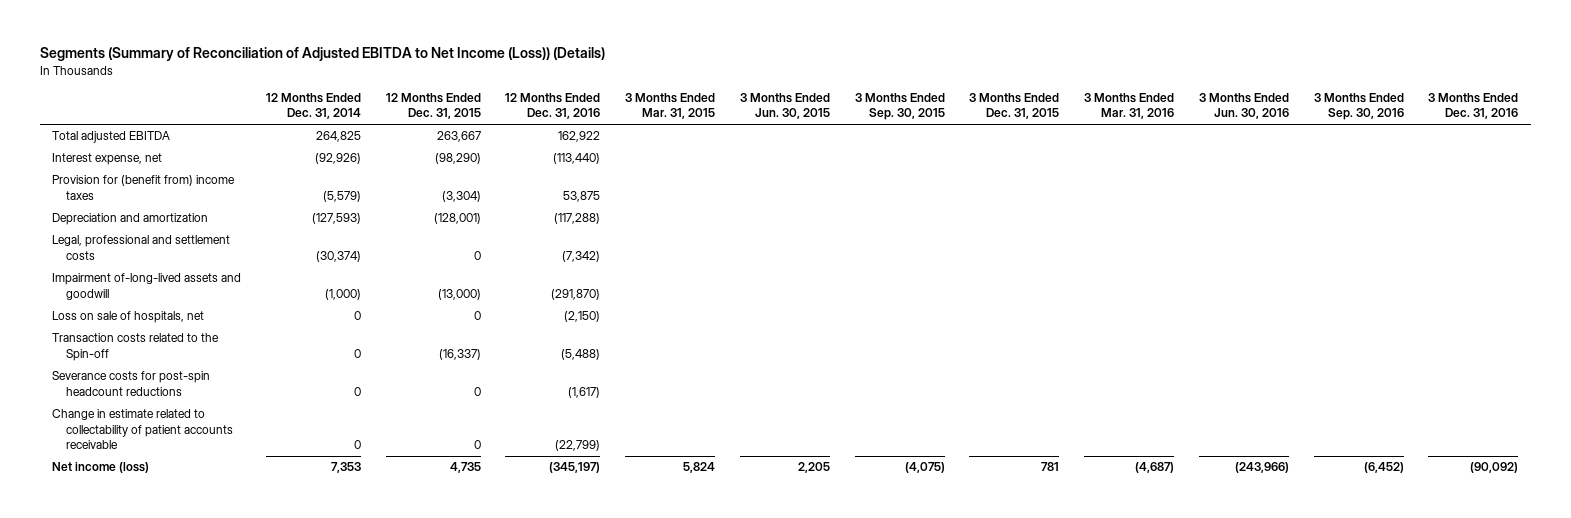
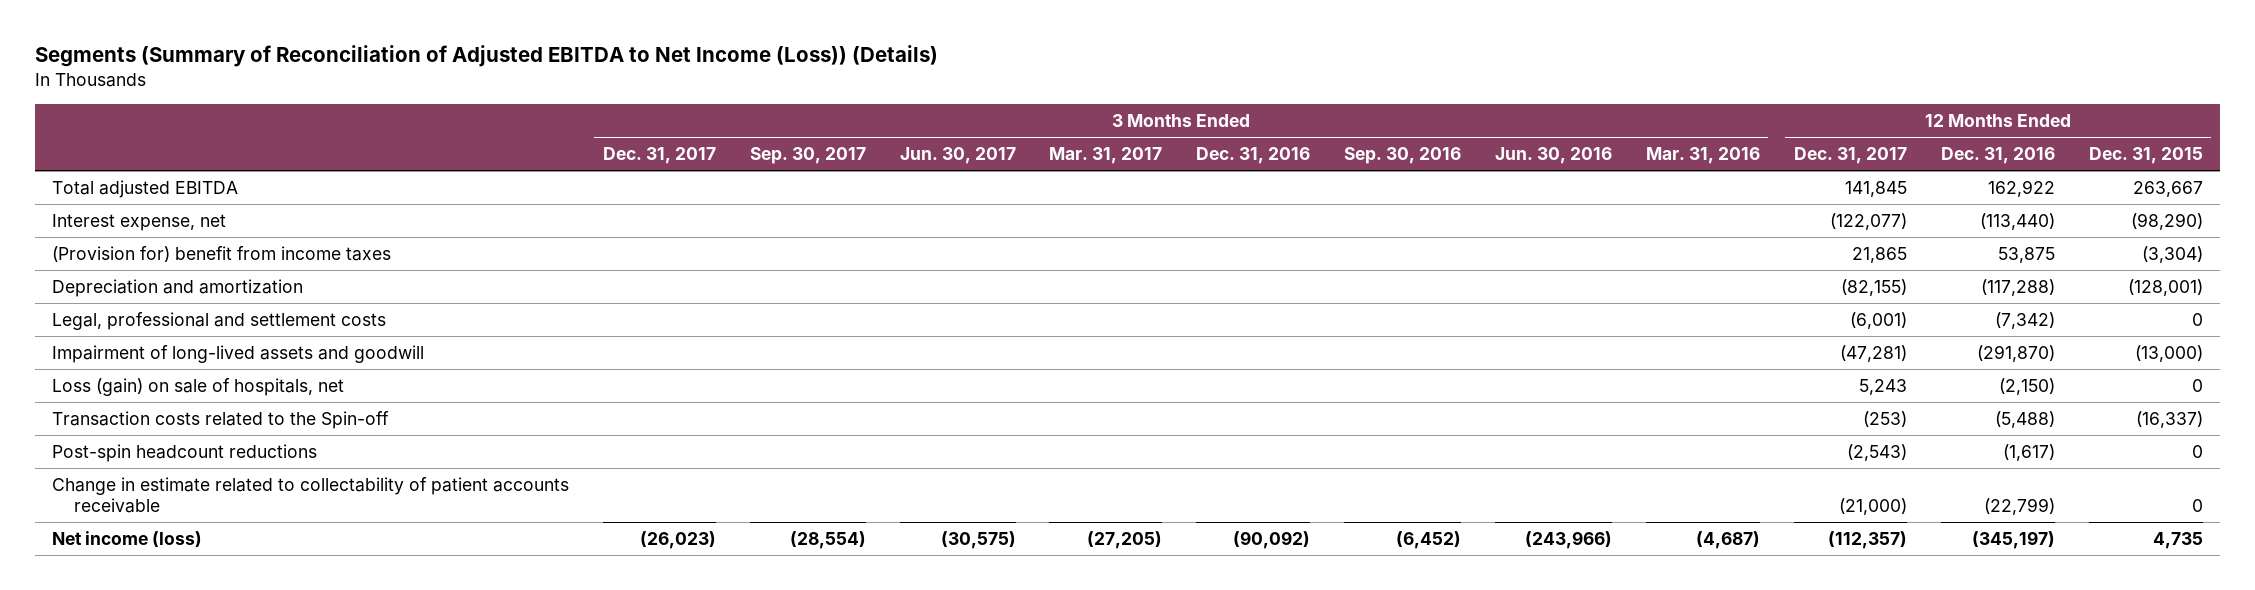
[265,92,361,120] 12 Months Ended Dec. 31, 2014 -> none
[625,92,716,120] 3 Months Ended Mar. 31, 2015 -> none
[739,92,830,120] 3 Months Ended Jun. 30, 2015 -> none
[854,92,945,121] 3 Months Ended Sep. 30, 2015 -> none
[969,92,1060,120] 3 Months Ended Dec. 31, 2015 -> none
none -> [602,147,716,165] Dec. 31, 2017
none -> [749,147,866,165] Sep. 30, 2017
none -> [899,147,1016,165] Jun. 30, 2017
none -> [1049,147,1163,165] Mar. 31, 2017
none -> [1793,147,1907,165] Dec. 31, 2017
[52,175,236,200] Provision for (benefit from) income taxes -> [51,246,391,263] (Provision for) benefit from income taxes
[52,273,242,300] Impairment of-long-lived assets and goodwill -> [51,345,424,364] Impairment of long-lived assets and goodwill
[52,311,205,324] Loss on sale of hospitals, net -> [51,378,344,397] Loss (gain) on sale of hospitals, net
[52,371,211,396] Severance costs for post-spin headcount reductions -> [51,444,317,463] Post-spin headcount reductions

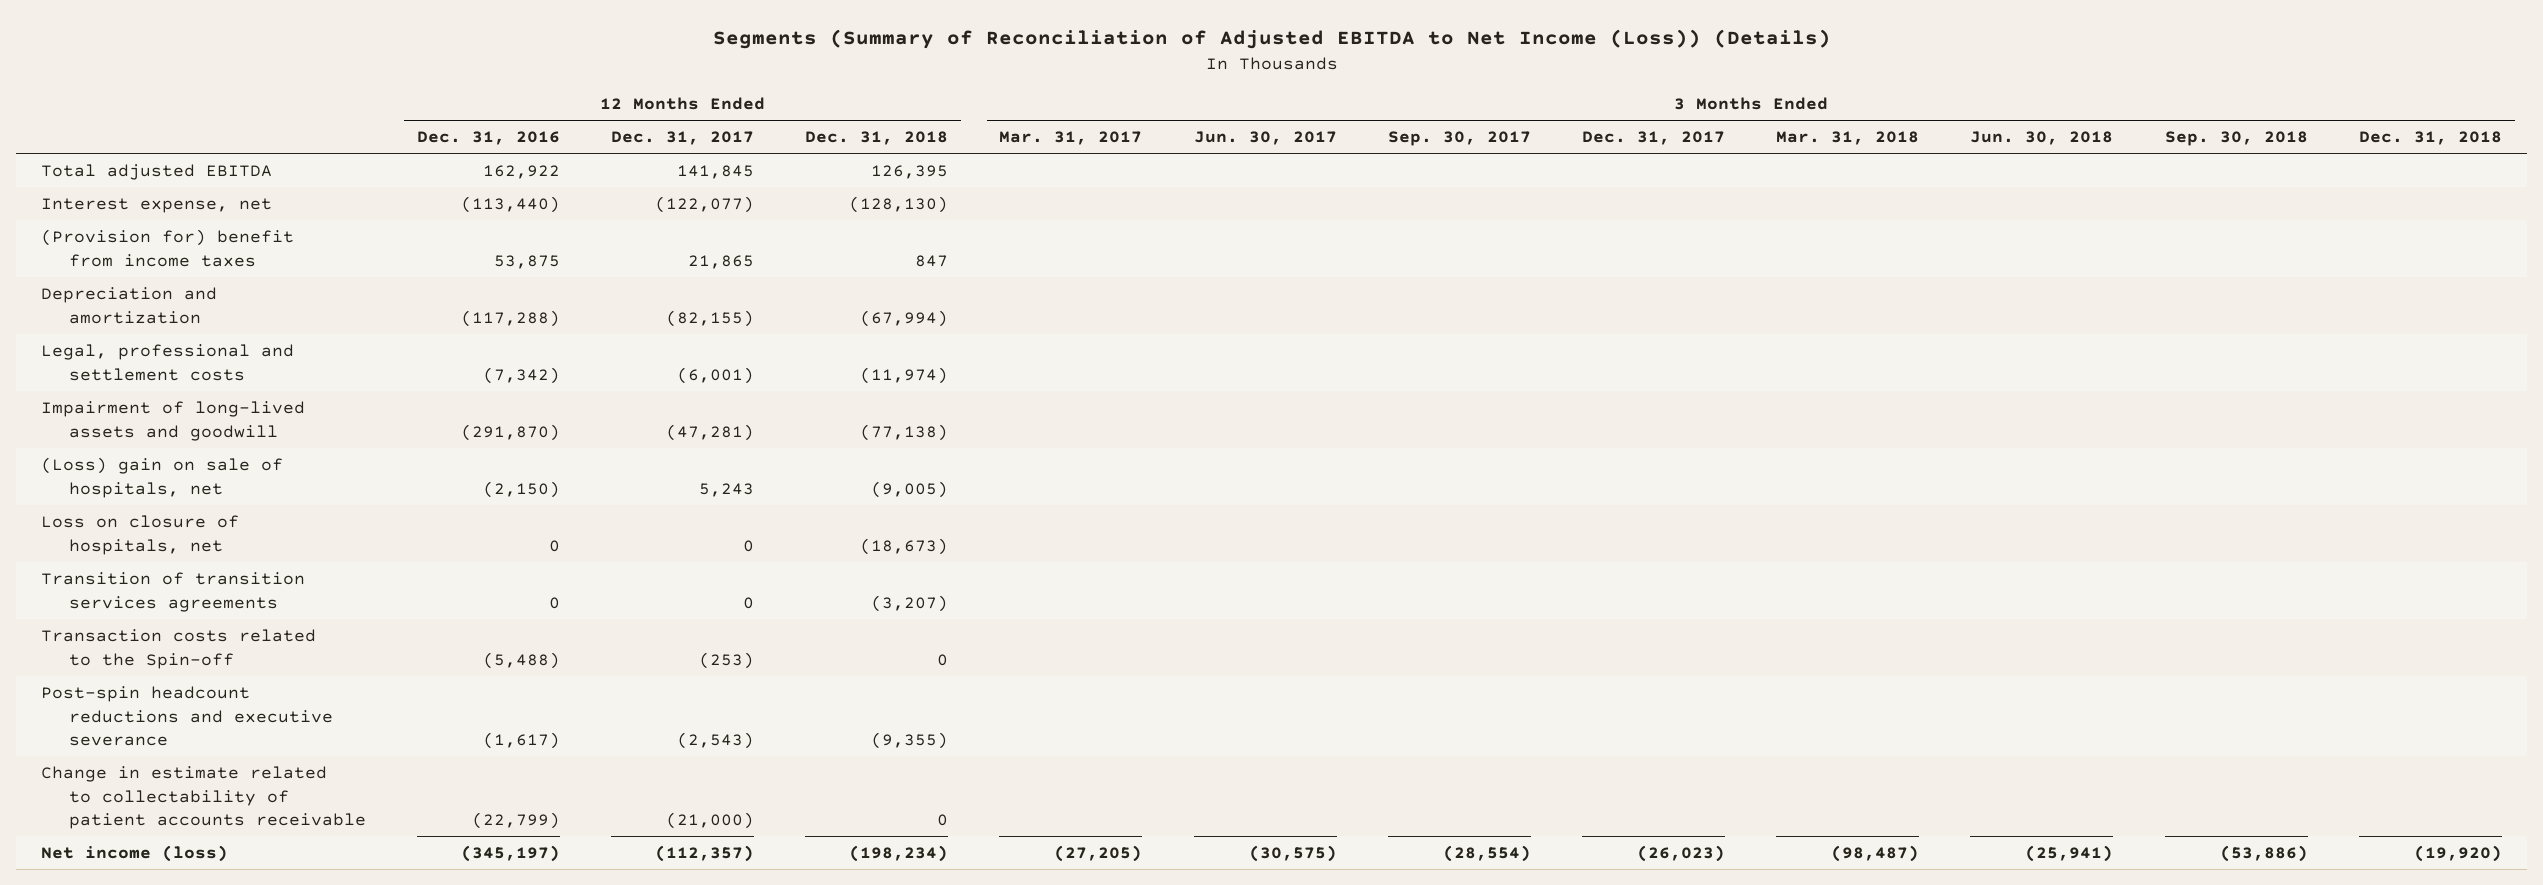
[1196,147,1311,165] Dec. 31, 2016 -> none
[1344,147,1462,165] Sep. 30, 2016 -> none
[1495,147,1613,165] Jun. 30, 2016 -> none
[1645,147,1760,165] Mar. 31, 2016 -> none
[2088,147,2203,165] Dec. 31, 2015 -> none
none -> [805,131,949,146] Dec. 31, 2018
none -> [1776,131,1920,146] Mar. 31, 2018
none -> [1970,131,2114,146] Jun. 30, 2018
none -> [2164,131,2308,147] Sep. 30, 2018
none -> [2358,131,2502,146] Dec. 31, 2018
[51,378,344,397] Loss (gain) on sale of hospitals, net -> [41,457,284,498] (Loss) gain on sale of hospitals, net
none -> [41,515,240,555] Loss on closure of hospitals, net
none -> [41,572,306,612] Transition of transition services agreements
[51,444,317,463] Post-spin headcount reductions -> [41,686,333,747] Post-spin headcount reductions and executive severance

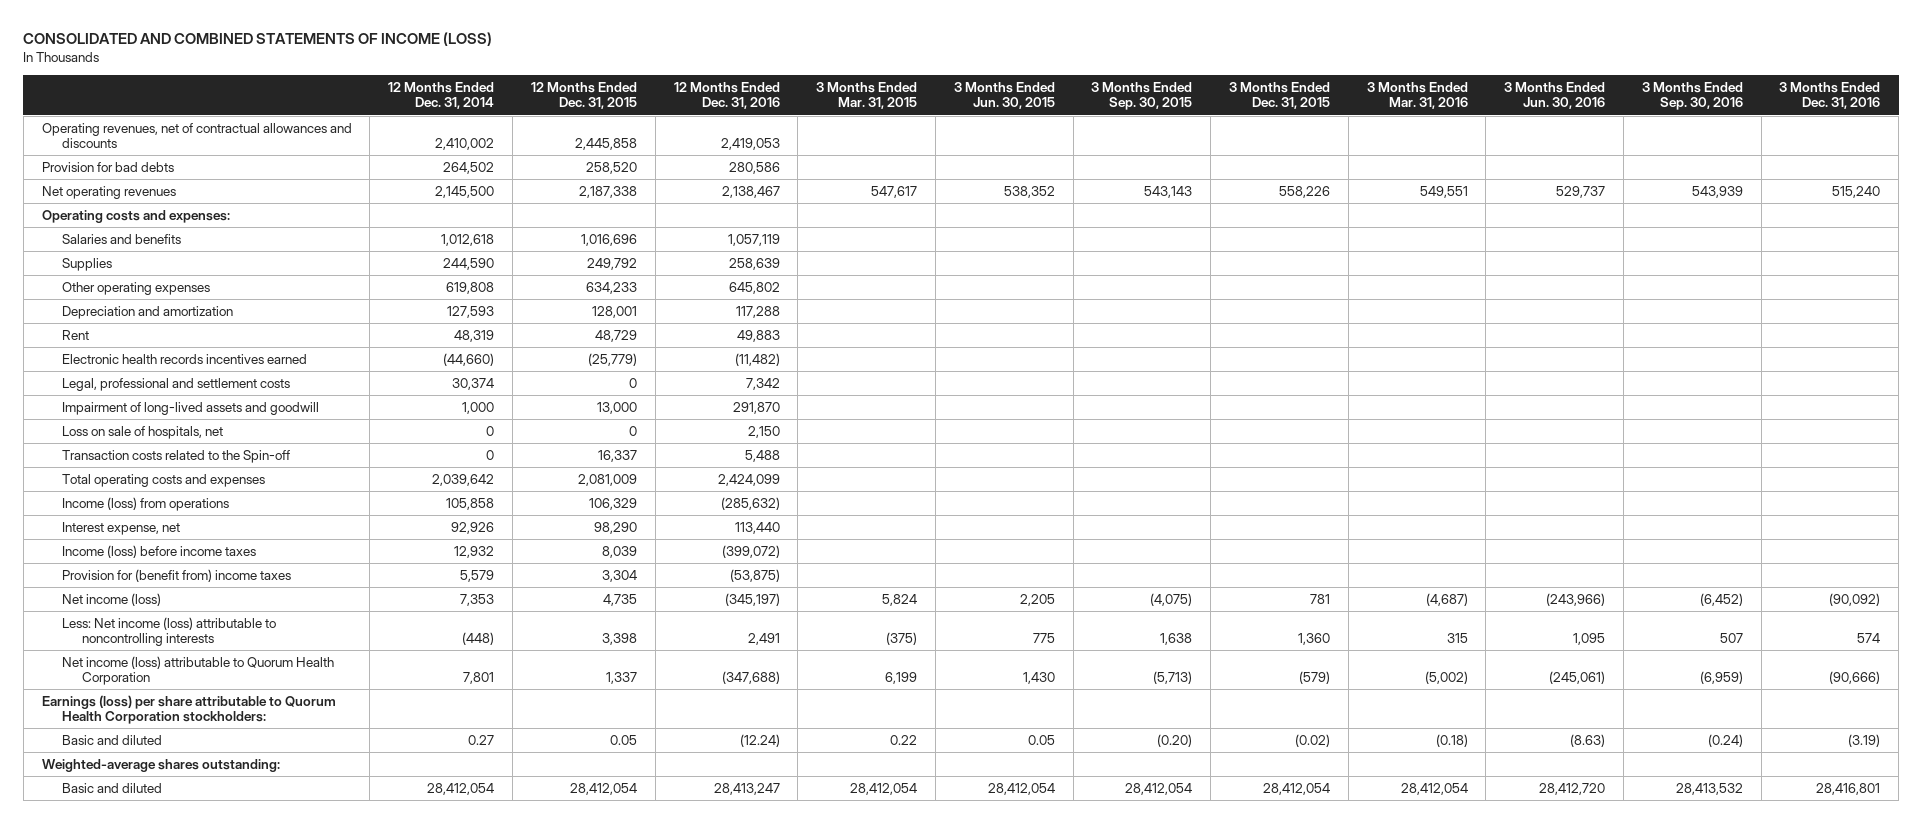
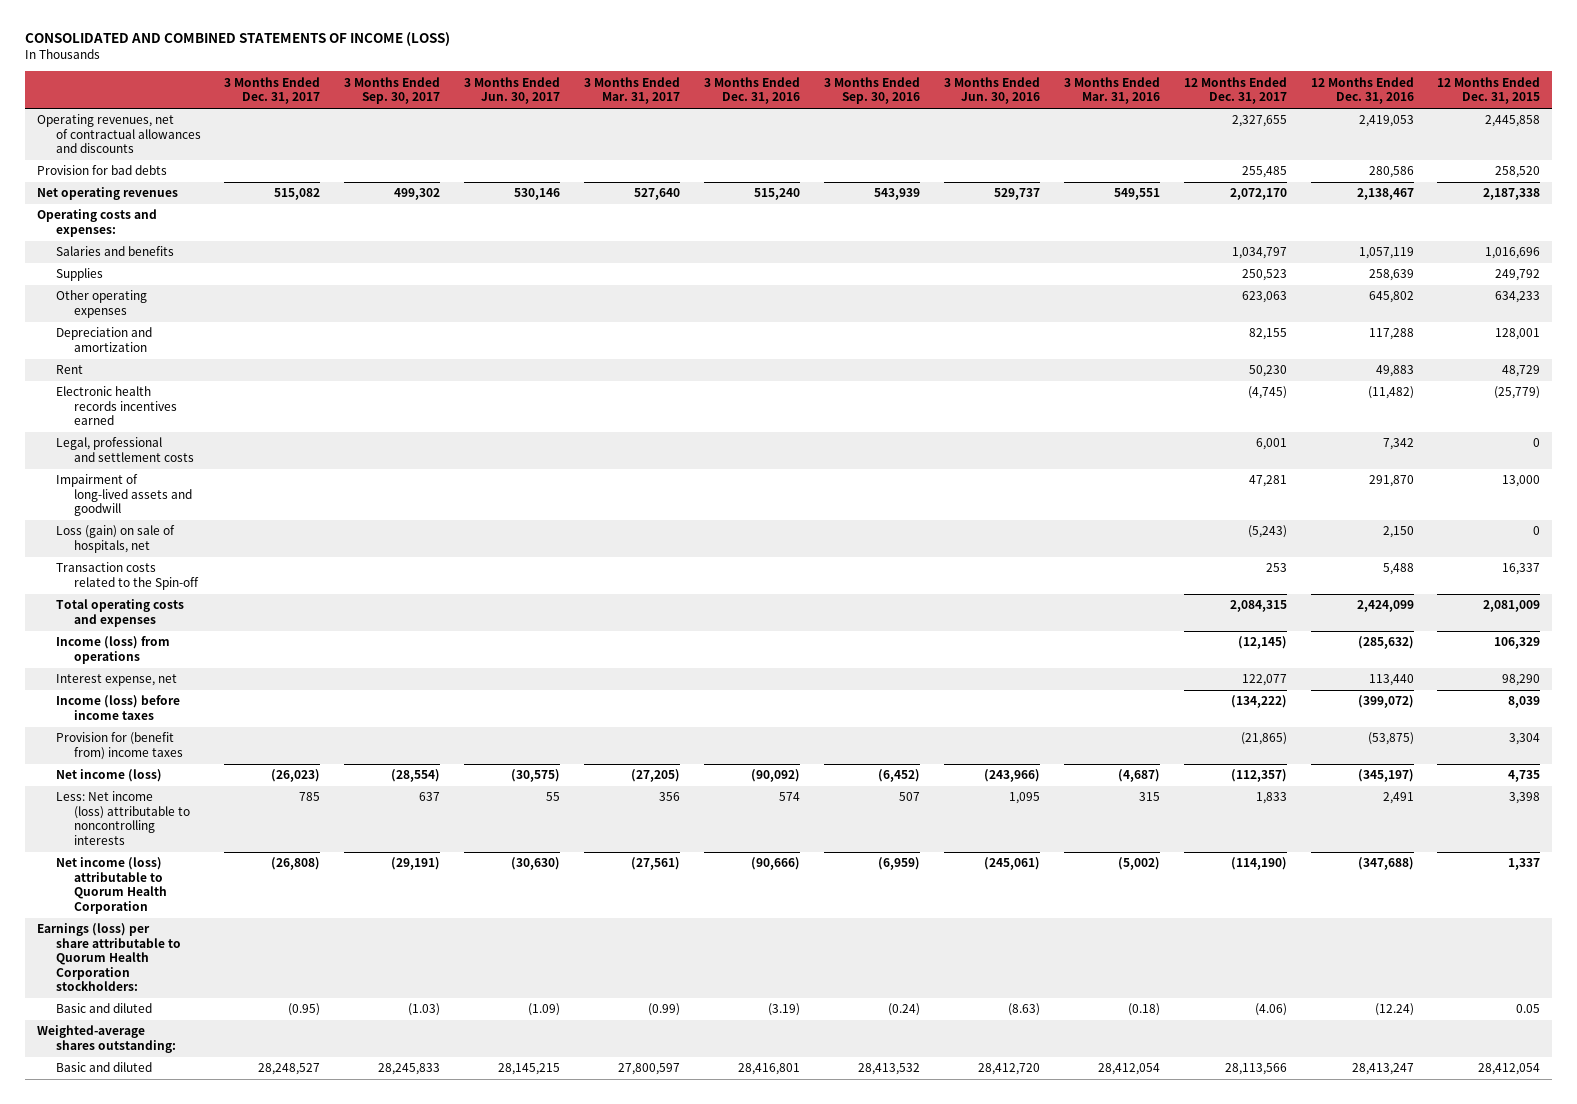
[388,81,495,110] 12 Months Ended Dec. 31, 2014 -> none
[816,81,918,110] 3 Months Ended Mar. 31, 2015 -> none
[953,81,1055,110] 3 Months Ended Jun. 30, 2015 -> none
[1091,81,1193,111] 3 Months Ended Sep. 30, 2015 -> none
[1229,81,1331,110] 3 Months Ended Dec. 31, 2015 -> none
none -> [224,76,321,105] 3 Months Ended Dec. 31, 2017
none -> [344,76,441,105] 3 Months Ended Sep. 30, 2017
none -> [464,76,561,105] 3 Months Ended Jun. 30, 2017
none -> [584,76,681,105] 3 Months Ended Mar. 31, 2017
none -> [1183,76,1287,105] 12 Months Ended Dec. 31, 2017
[61,425,223,439] Loss on sale of hospitals, net -> [55,525,175,553] Loss (gain) on sale of hospitals, net

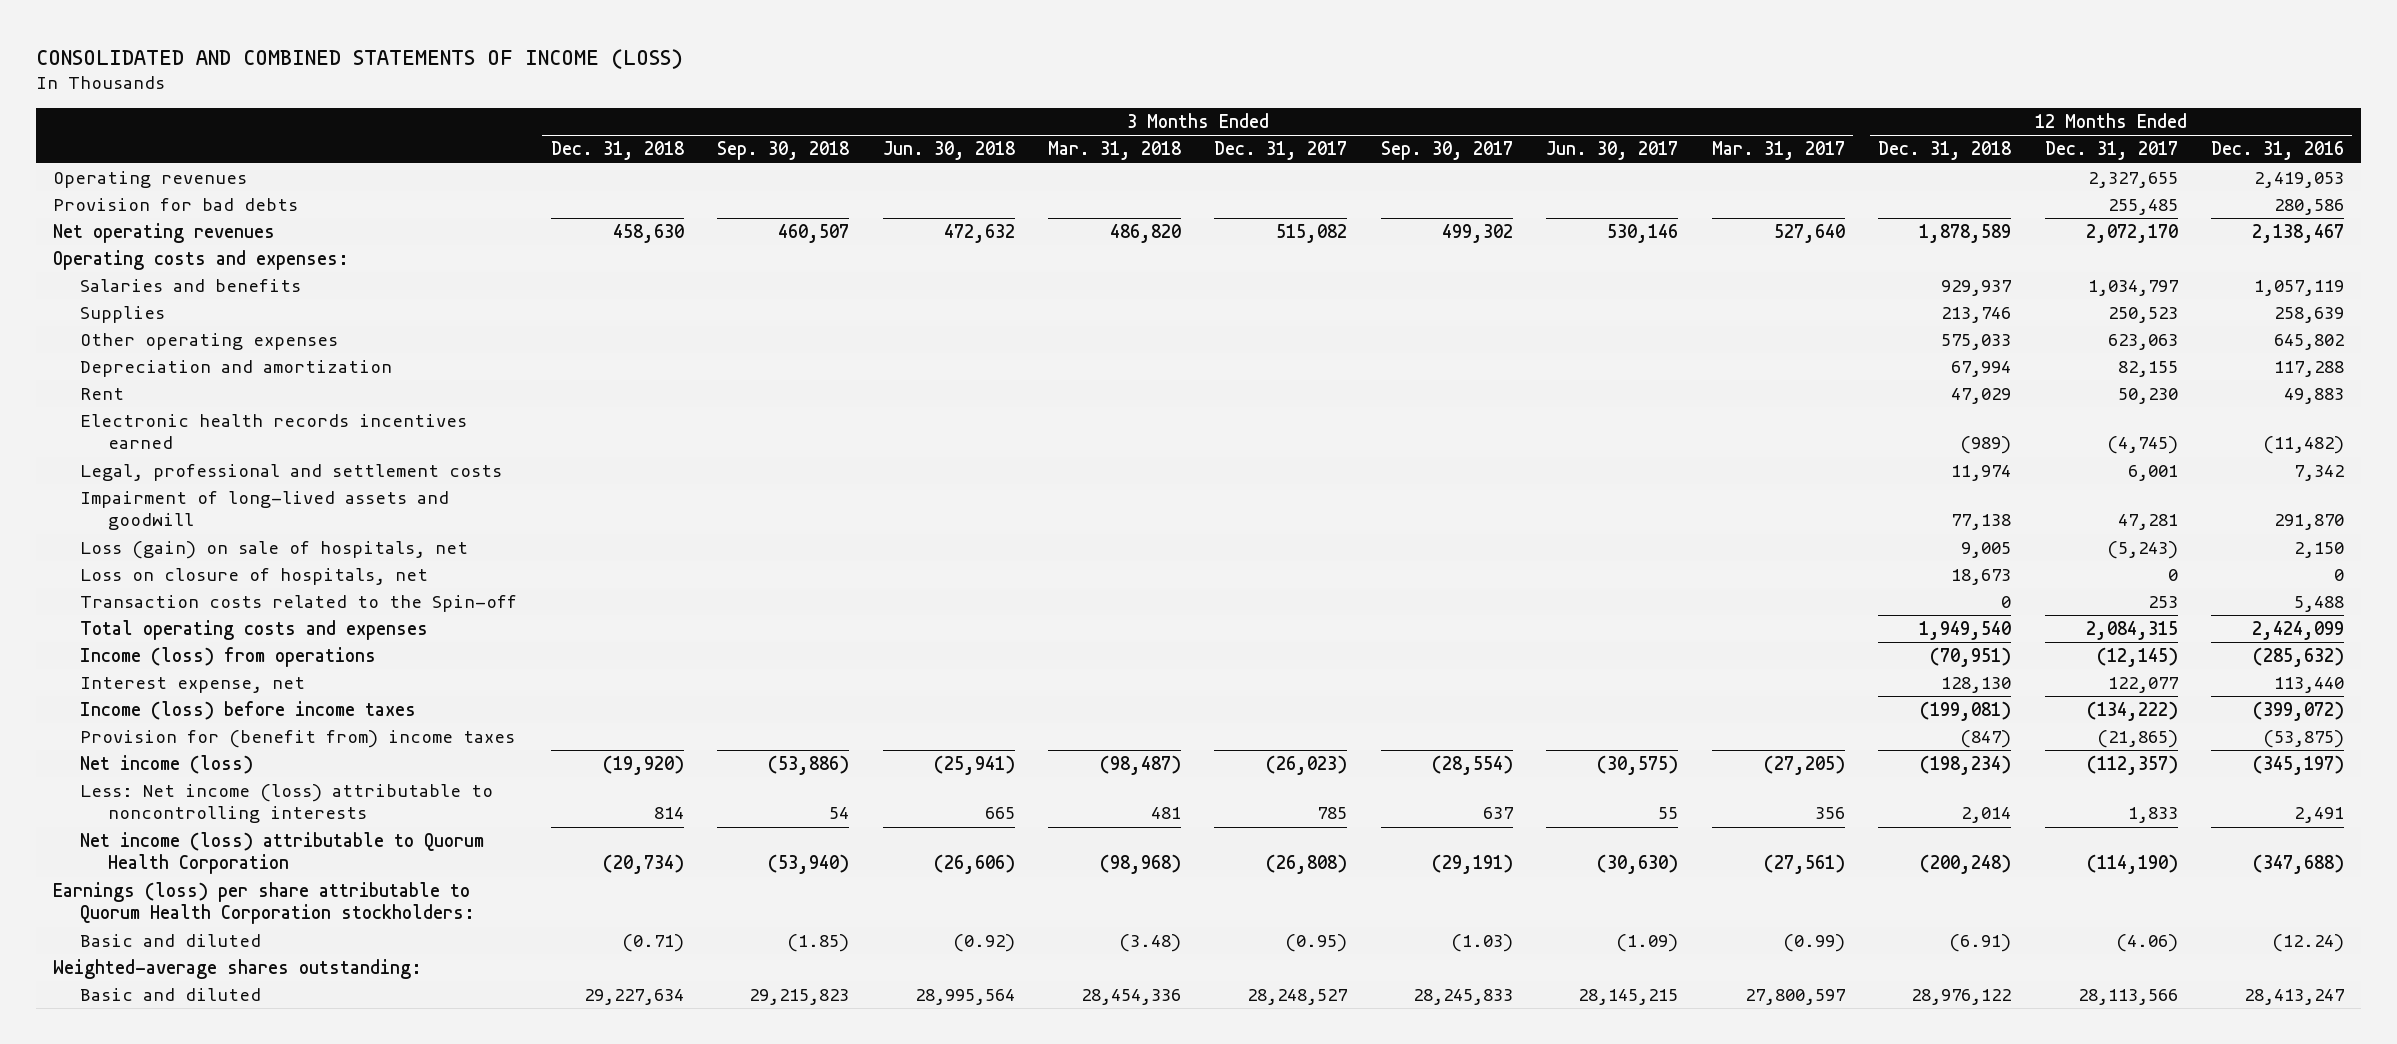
[704,76,801,105] 3 Months Ended Dec. 31, 2016 -> none
[823,76,920,105] 3 Months Ended Sep. 30, 2016 -> none
[943,76,1040,105] 3 Months Ended Jun. 30, 2016 -> none
[1063,76,1160,105] 3 Months Ended Mar. 31, 2016 -> none
[1437,76,1541,105] 12 Months Ended Dec. 31, 2015 -> none
none -> [550,141,684,161] Dec. 31, 2018
none -> [717,141,850,161] Sep. 30, 2018
none -> [882,141,1015,161] Jun. 30, 2018
none -> [1048,141,1182,161] Mar. 31, 2018
none -> [1878,141,2012,161] Dec. 31, 2018
[36,114,201,154] Operating revenues, net of contractual allowances and discounts -> [52,171,247,189] Operating revenues
none -> [80,568,429,586] Loss on closure of hospitals, net

